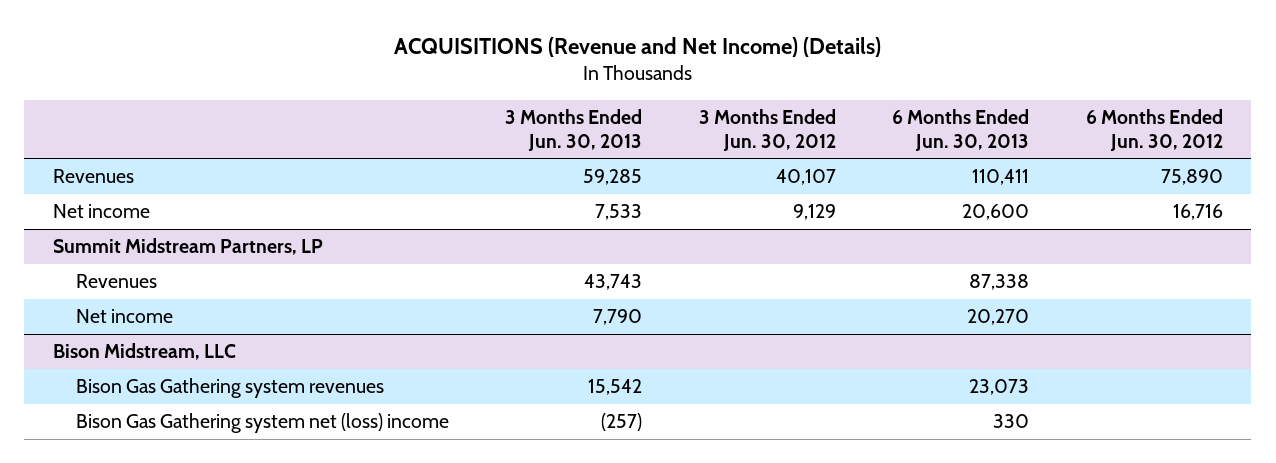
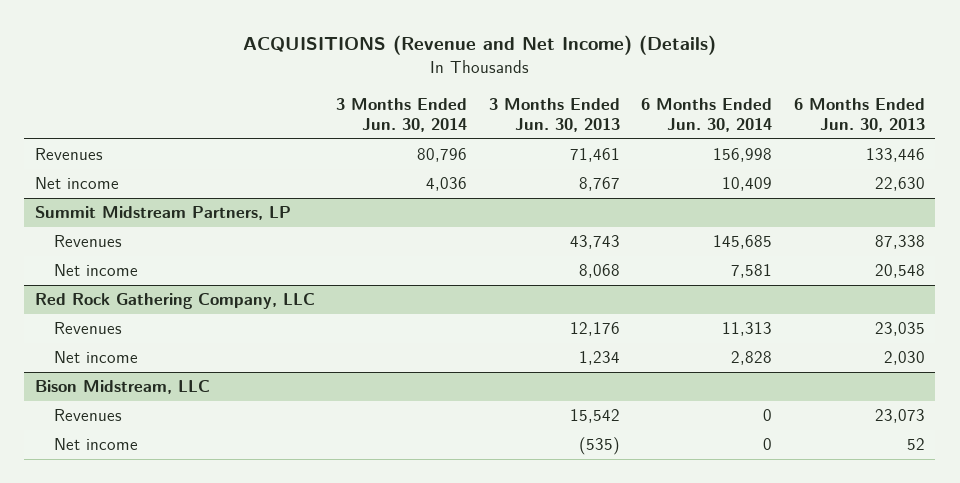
[698,108,836,151] 3 Months Ended Jun. 30, 2012 -> none
[1085,108,1223,151] 6 Months Ended Jun. 30, 2012 -> none
none -> [336,97,468,133] 3 Months Ended Jun. 30, 2014
none -> [641,97,773,133] 6 Months Ended Jun. 30, 2014
[583,169,643,186] 59,285 -> [569,148,620,163] 71,461
[972,169,1030,186] 110,411 -> [865,148,925,163] 133,446
[595,204,643,221] 7,533 -> [578,177,620,192] 8,767
[962,204,1030,221] 20,600 -> [874,177,925,192] 22,630
[593,309,643,326] 7,790 -> [578,264,620,279] 8,068
[967,309,1030,326] 20,270 -> [874,264,925,279] 20,548
none -> [34,293,315,310] Red Rock Gathering Company, LLC
none -> [54,322,123,335] Revenues
none -> [54,351,139,364] Net income
[75,413,449,434] Bison Gas Gathering system net (loss) income -> none
[75,378,384,399] Bison Gas Gathering system revenues -> [54,409,123,422] Revenues
none -> [54,438,139,451] Net income

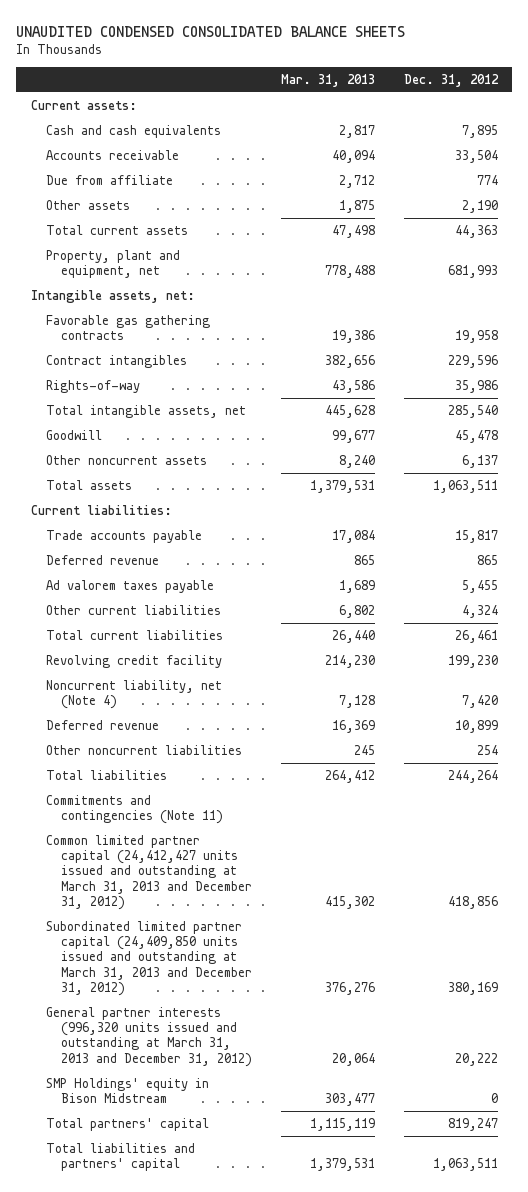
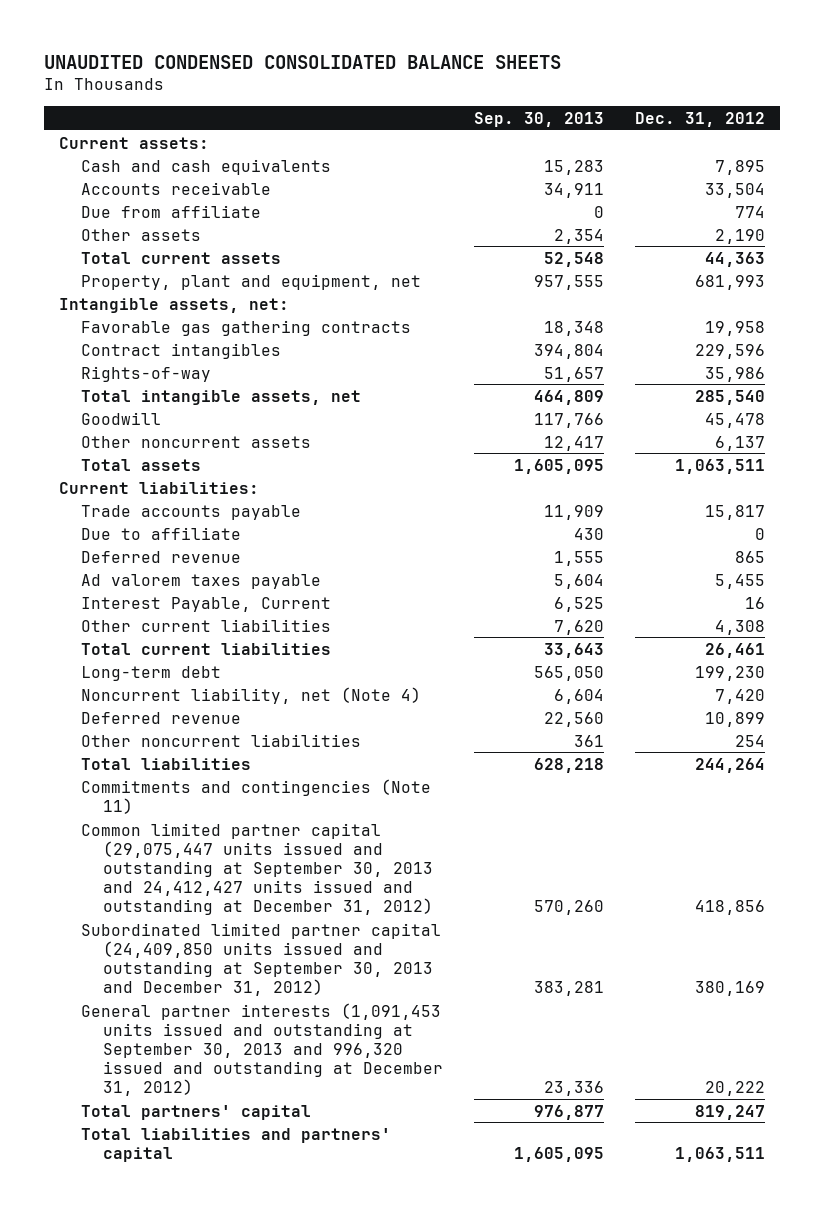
[281,73,376,87] Mar. 31, 2013 -> none
none -> [474,111,605,127] Sep. 30, 2013
none -> [81,526,242,540] Due to affiliate
none -> [81,596,332,612] Interest Payable, Current
[461,604,498,618] 4,324 -> [714,619,765,635] 4,308
[46,654,223,668] Revolving credit facility -> [81,665,222,681] Long-term debt
[46,1077,210,1104] SMP Holdings' equity in Bison Midstream -> none
[46,834,253,911] Common limited partner capital (24,412,427 units issued and outstanding at March 31, 2013 and December 31, 2012) -> [81,822,434,916] Common limited partner capital (29,075,447 units issued and outstanding at September 30, 2013 and 24,412,427 units issued and outstanding at December 31, 2012)
[46,920,253,997] Subordinated limited partner capital (24,409,850 units issued and outstanding at March 31, 2013 and December 31, 2012) -> [81,922,442,997] Subordinated limited partner capital (24,409,850 units issued and outstanding at September 30, 2013 and December 31, 2012)
[46,1006,253,1067] General partner interests (996,320 units issued and outstanding at March 31, 2013 and December 31, 2012) -> [81,1002,444,1097] General partner interests (1,091,453 units issued and outstanding at September 30, 2013 and 996,320 issued and outstanding at December 31, 2012)

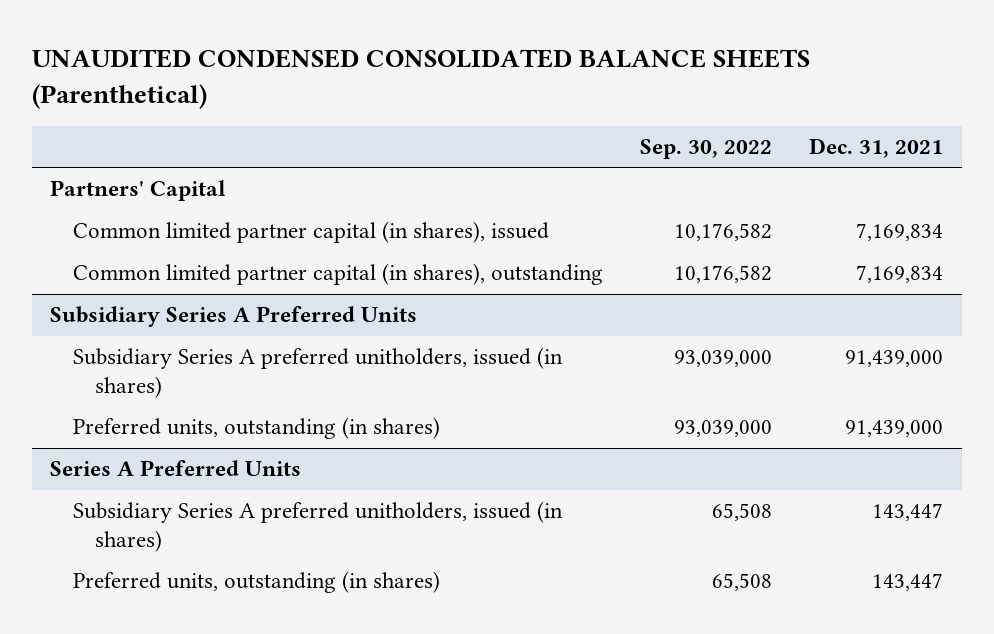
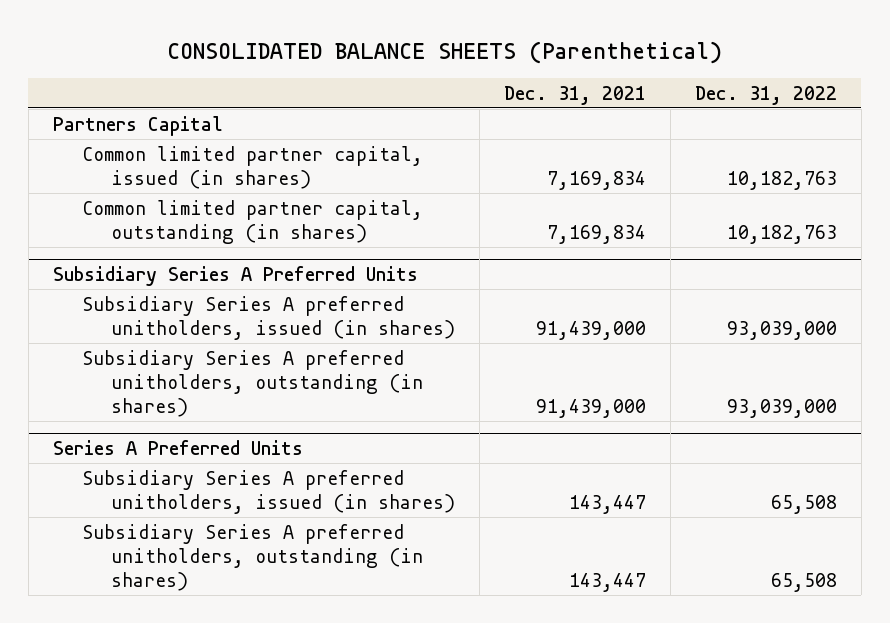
[31,49,810,109] UNAUDITED CONDENSED CONSOLIDATED BALANCE SHEETS (Parenthetical) -> [166,40,722,64] CONSOLIDATED BALANCE SHEETS (Parenthetical)
[639,139,772,160] Sep. 30, 2022 -> none
none -> [694,85,837,105] Dec. 31, 2022
[50,180,227,202] Partners' Capital -> [52,115,223,136] Partners Capital
[72,221,549,244] Common limited partner capital (in shares), issued -> [81,145,423,189] Common limited partner capital, issued (in shares)
[72,263,603,286] Common limited partner capital (in shares), outstanding -> [81,199,423,244] Common limited partner capital, outstanding (in shares)
[72,417,440,440] Preferred units, outstanding (in shares) -> [81,349,423,418] Subsidiary Series A preferred unitholders, outstanding (in shares)
[72,571,440,594] Preferred units, outstanding (in shares) -> [81,523,423,592] Subsidiary Series A preferred unitholders, outstanding (in shares)

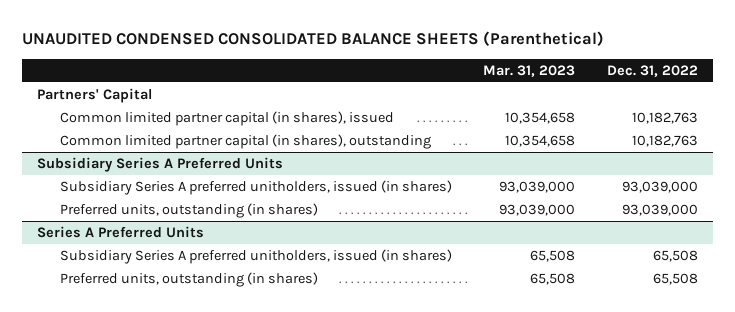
[166,40,722,64] CONSOLIDATED BALANCE SHEETS (Parenthetical) -> [21,31,604,47] UNAUDITED CONDENSED CONSOLIDATED BALANCE SHEETS (Parenthetical)
[503,85,646,105] Dec. 31, 2021 -> none
none -> [483,64,576,77] Mar. 31, 2023
[52,115,223,136] Partners Capital -> [37,88,153,104] Partners' Capital
[81,145,423,189] Common limited partner capital, issued (in shares) -> [59,111,394,127] Common limited partner capital (in shares), issued
[81,199,423,244] Common limited partner capital, outstanding (in shares) -> [59,134,431,150] Common limited partner capital (in shares), outstanding
[81,349,423,418] Subsidiary Series A preferred unitholders, outstanding (in shares) -> [59,203,318,219] Preferred units, outstanding (in shares)
[81,523,423,592] Subsidiary Series A preferred unitholders, outstanding (in shares) -> [59,272,318,288] Preferred units, outstanding (in shares)

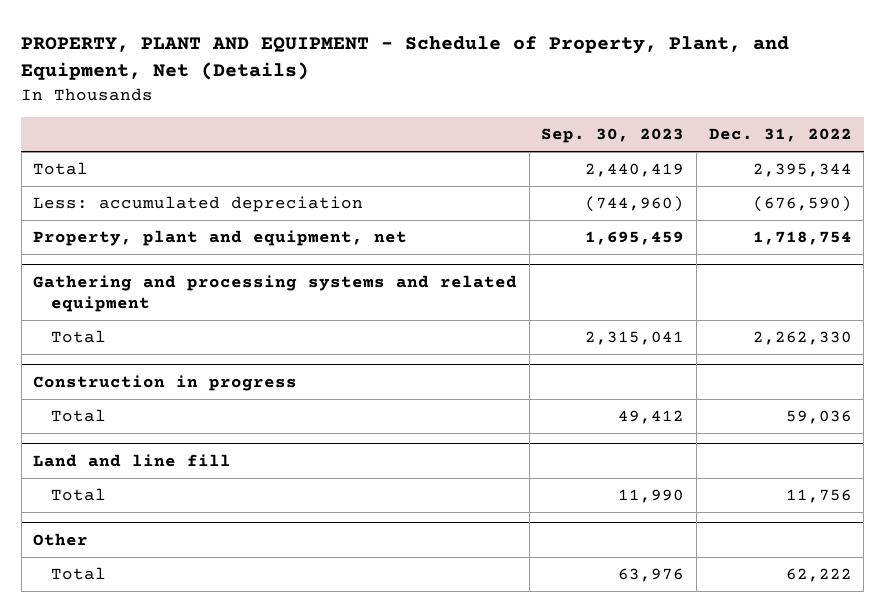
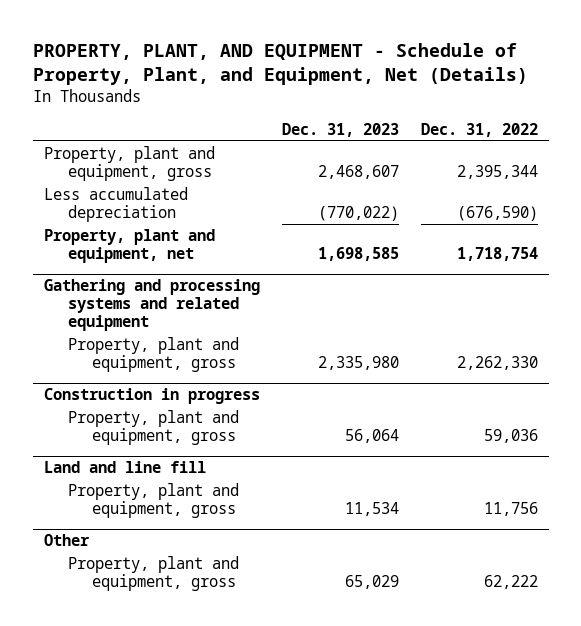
[21,35,790,80] PROPERTY, PLANT AND EQUIPMENT - Schedule of Property, Plant, and Equipment, Net (Details) -> [32,42,528,86] PROPERTY, PLANT, AND EQUIPMENT - Schedule of Property, Plant, and Equipment, Net (Details)
[541,128,685,144] Sep. 30, 2023 -> none
none -> [281,122,399,137] Dec. 31, 2023
[33,162,89,176] Total -> [43,146,215,182] Property, plant and equipment, gross
[33,196,364,213] Less: accumulated depreciation -> [43,187,188,223] Less accumulated depreciation
[50,330,106,344] Total -> [67,337,239,373] Property, plant and equipment, gross
[50,409,106,423] Total -> [67,410,239,446] Property, plant and equipment, gross
[50,488,106,502] Total -> [67,483,239,519] Property, plant and equipment, gross
[50,567,106,581] Total -> [67,556,239,592] Property, plant and equipment, gross

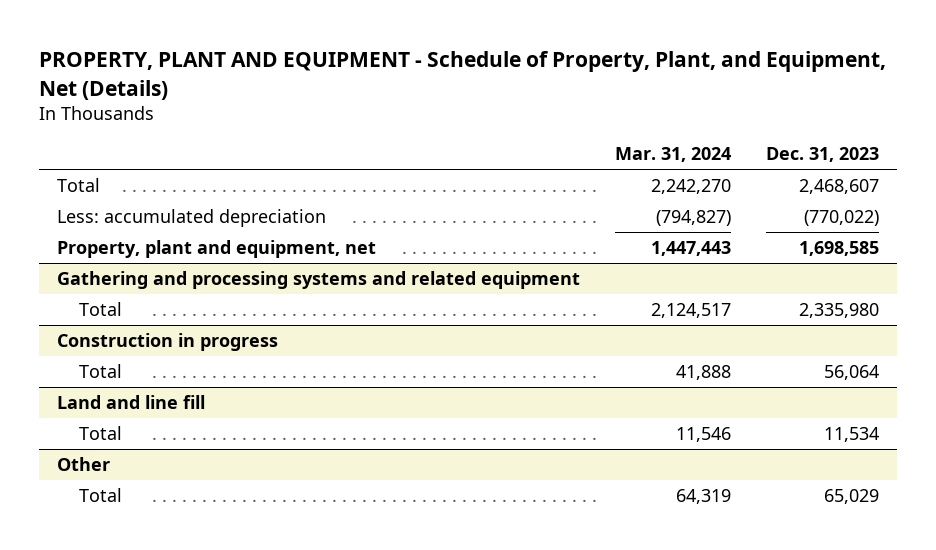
[32,42,528,86] PROPERTY, PLANT, AND EQUIPMENT - Schedule of Property, Plant, and Equipment, Net (Details) -> [38,51,886,100] PROPERTY, PLANT AND EQUIPMENT - Schedule of Property, Plant, and Equipment, Net (Details)
[420,122,538,137] Dec. 31, 2022 -> none
none -> [615,147,732,163] Mar. 31, 2024
[43,146,215,182] Property, plant and equipment, gross -> [56,177,100,192] Total
[43,187,188,223] Less accumulated depreciation -> [56,208,326,227] Less: accumulated depreciation
[67,337,239,373] Property, plant and equipment, gross -> [78,301,122,316] Total
[67,410,239,446] Property, plant and equipment, gross -> [78,363,122,378] Total
[67,483,239,519] Property, plant and equipment, gross -> [78,425,122,440] Total
[67,556,239,592] Property, plant and equipment, gross -> [78,487,122,502] Total

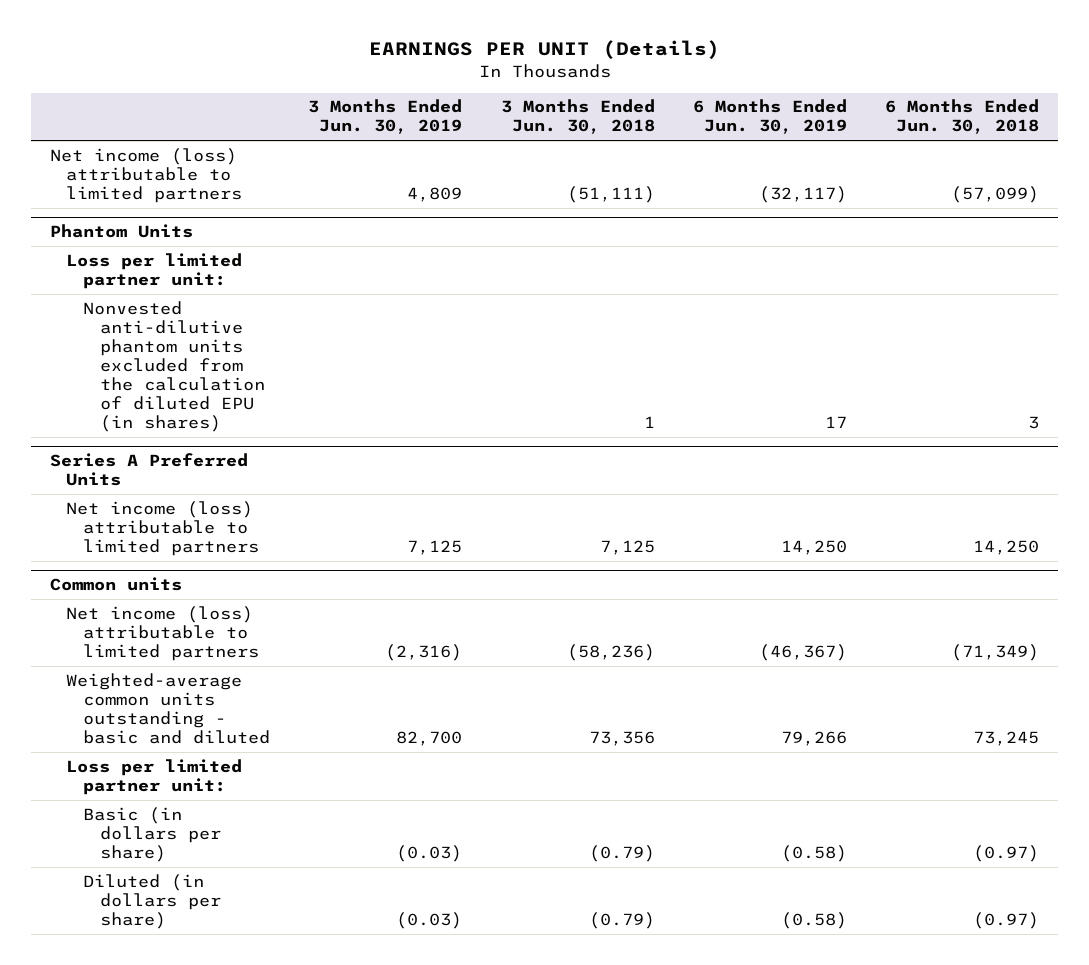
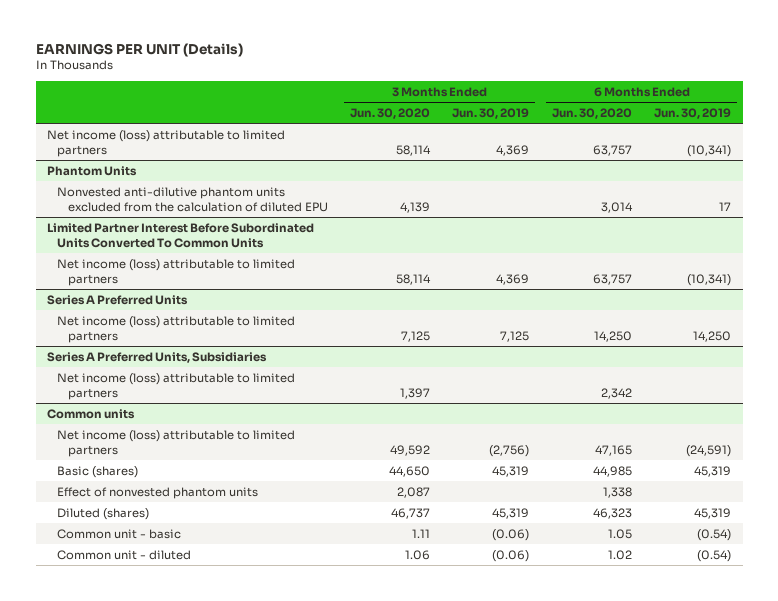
[500,99,655,135] 3 Months Ended Jun. 30, 2018 -> none
[885,99,1040,135] 6 Months Ended Jun. 30, 2018 -> none
none -> [350,107,431,119] Jun. 30, 2020
none -> [551,107,632,119] Jun. 30, 2020
[407,186,463,202] 4,809 -> [496,144,530,156] 4,369
[758,185,847,203] (32,117) -> [687,144,732,157] (10,341)
[66,252,243,289] Loss per limited partner unit: -> none
[83,300,265,432] Nonvested anti-dilutive phantom units excluded from the calculation of diluted EPU (in shares) -> [57,186,328,212] Nonvested anti-dilutive phantom units excluded from the calculation of diluted EPU
none -> [46,222,314,248] Limited Partner Interest Before Subordinated Units Converted To Common Units
none -> [57,258,296,286] Net income (loss) attributable to limited partners
none -> [46,351,267,363] Series A Preferred Units, Subsidiaries
none -> [57,372,296,400] Net income (loss) attributable to limited partners
[66,672,271,744] Weighted-average common units outstanding - basic and diluted -> none
[66,758,243,795] Loss per limited partner unit: -> none
[83,806,221,862] Basic (in dollars per share) -> none
[83,873,221,929] Diluted (in dollars per share) -> none
[385,643,463,661] (2,316) -> [489,444,530,457] (2,756)
[758,643,847,661] (46,367) -> [686,444,732,457] (24,591)
none -> [57,465,139,478] Basic (shares)
none -> [57,486,259,499] Effect of nonvested phantom units
none -> [57,507,150,520] Diluted (shares)
none -> [57,528,182,539] Common unit - basic
none -> [57,549,192,560] Common unit - diluted

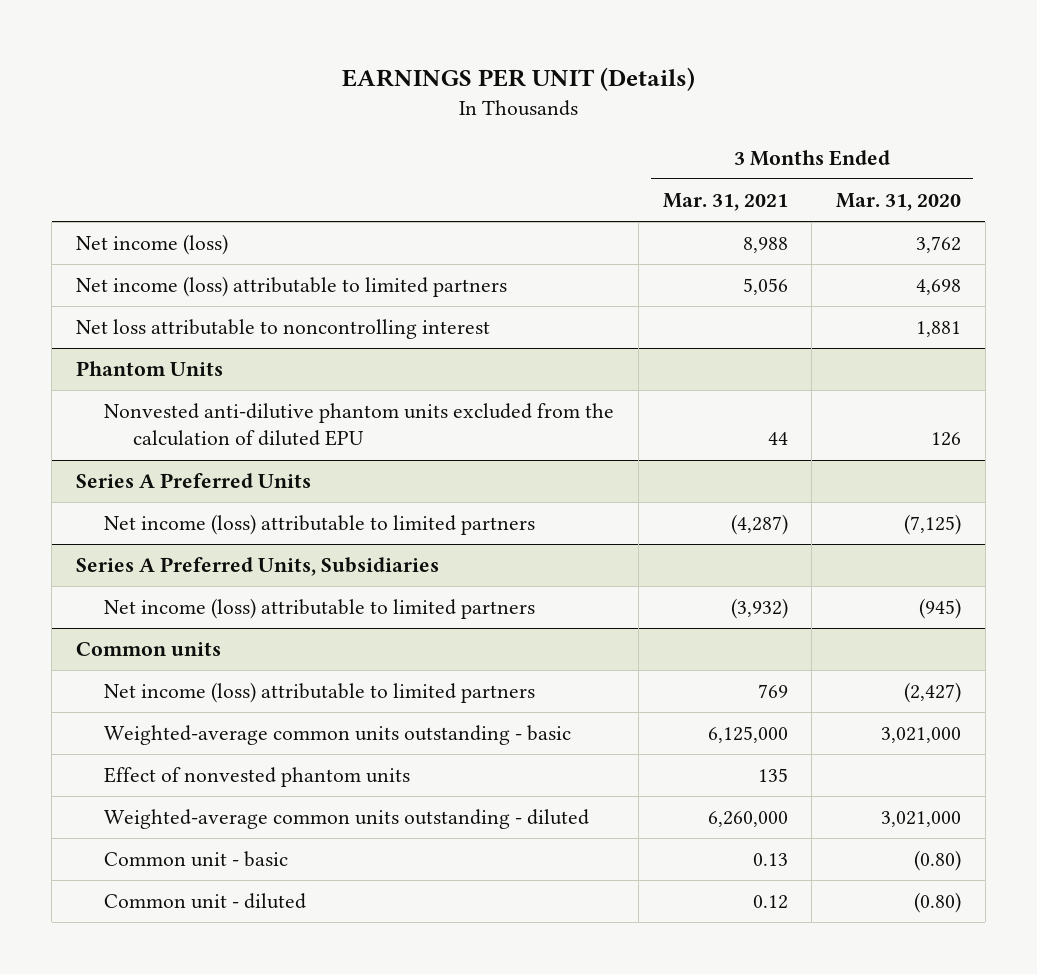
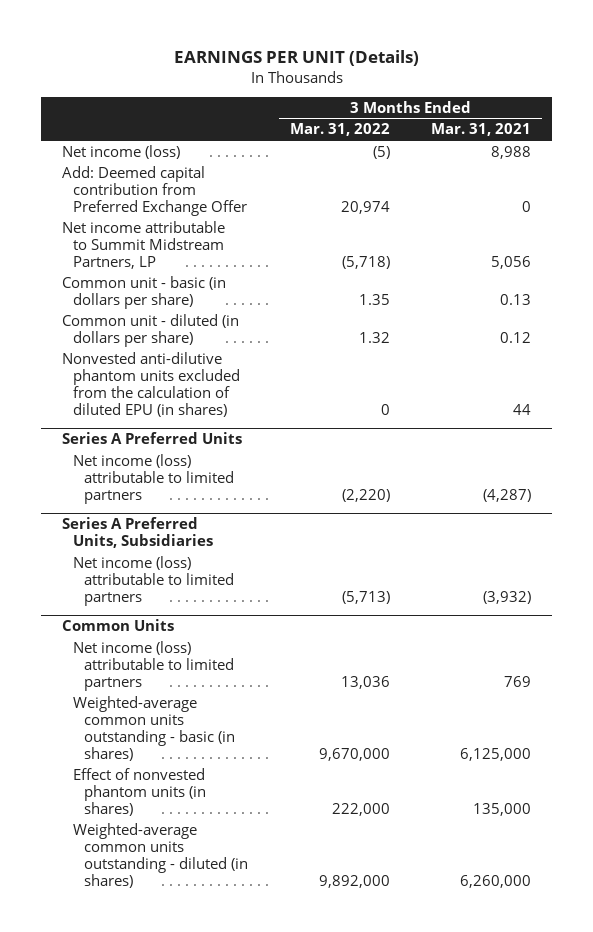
[835,193,961,212] Mar. 31, 2020 -> none
none -> [289,123,390,137] Mar. 31, 2022
[76,319,491,340] Net loss attributable to noncontrolling interest -> none
[76,361,224,377] Phantom Units -> none
none -> [62,165,248,216] Add: Deemed capital contribution from Preferred Exchange Offer
[76,276,508,298] Net income (loss) attributable to limited partners -> [62,220,226,269] Net income attributable to Summit Midstream Partners, LP
none -> [62,275,227,309] Common unit - basic (in dollars per share)
none -> [62,313,240,347] Common unit - diluted (in dollars per share)
[104,403,615,447] Nonvested anti-dilutive phantom units excluded from the calculation of diluted EPU -> [62,351,241,417] Nonvested anti-dilutive phantom units excluded from the calculation of diluted EPU (in shares)
[76,642,222,657] Common units -> [62,619,175,632] Common Units
[104,851,289,868] Common unit - basic -> none
[104,893,307,910] Common unit - diluted -> none
[104,725,572,746] Weighted-average common units outstanding - basic -> [73,695,236,761] Weighted-average common units outstanding - basic (in shares)
[104,767,411,788] Effect of nonvested phantom units -> [73,767,207,816] Effect of nonvested phantom units (in shares)
[757,768,788,783] 135 -> [473,802,532,816] 135,000
[104,809,590,830] Weighted-average common units outstanding - diluted -> [73,822,249,888] Weighted-average common units outstanding - diluted (in shares)

